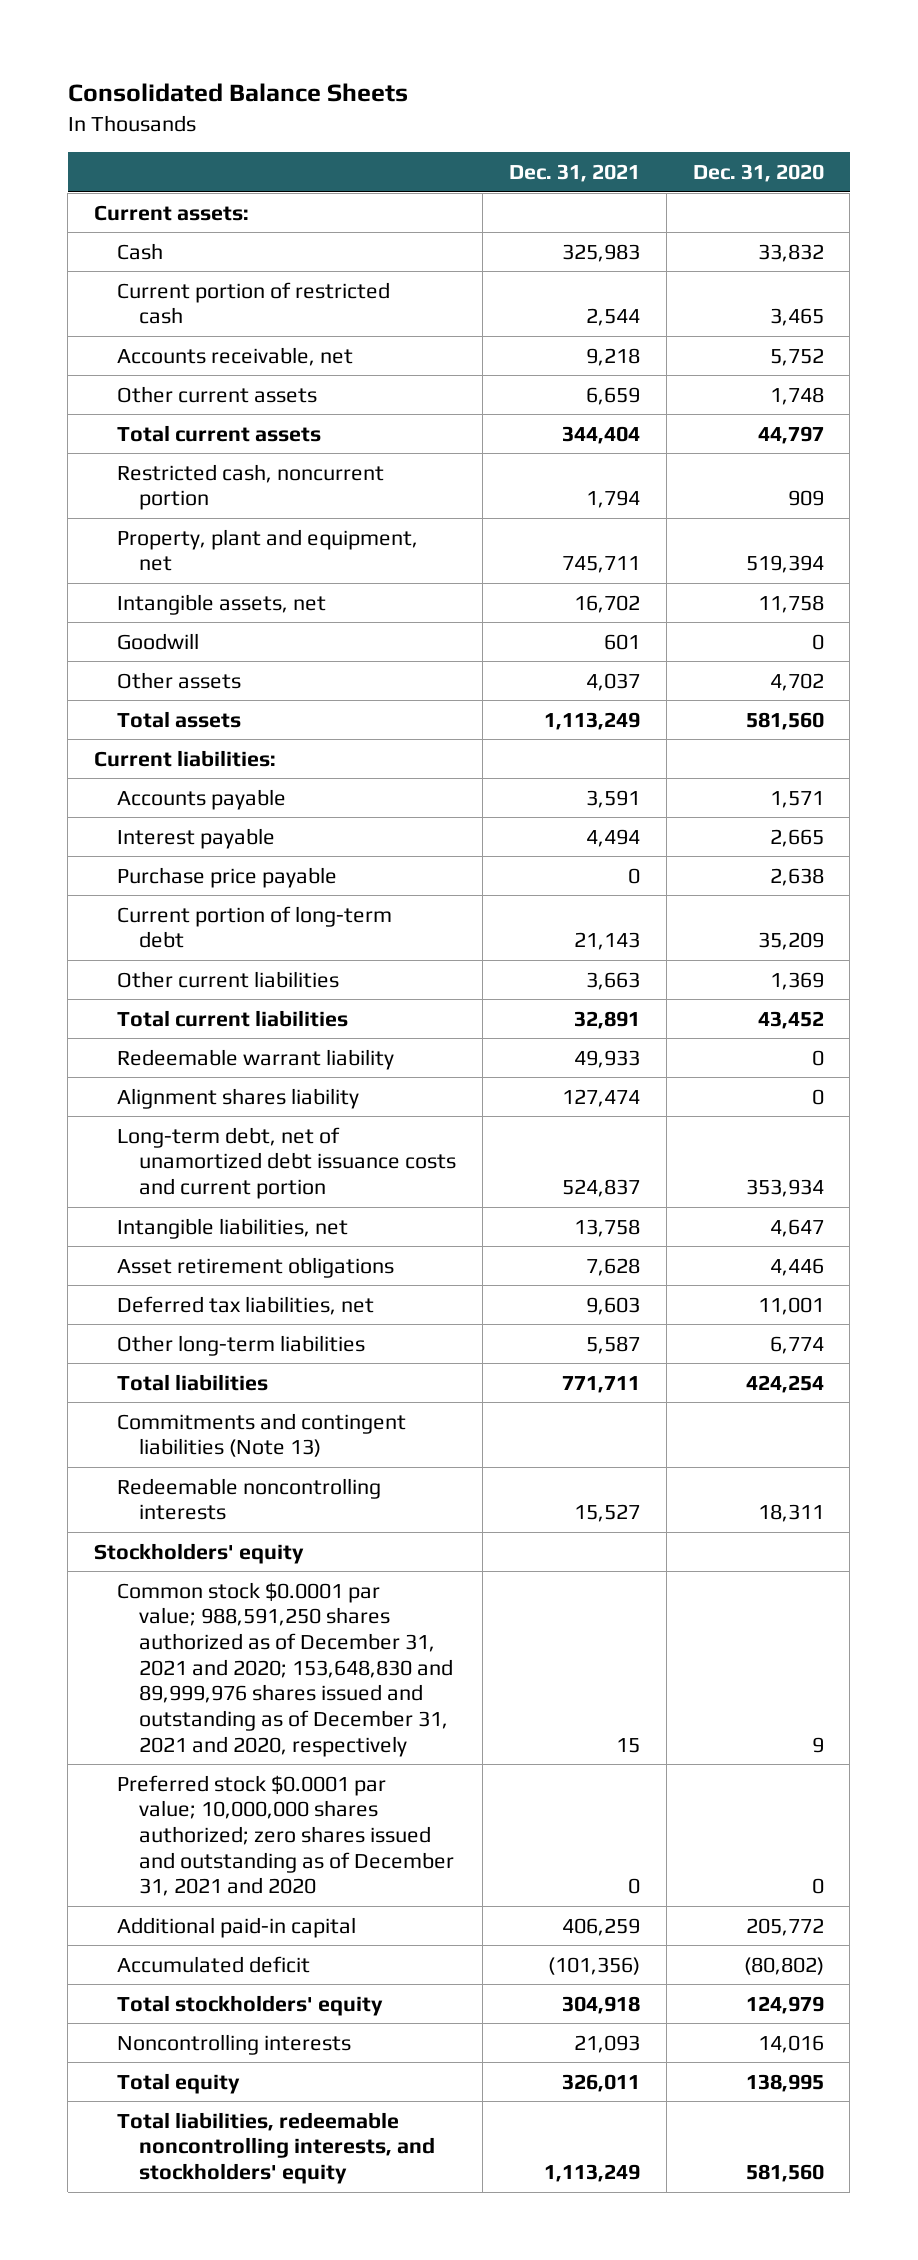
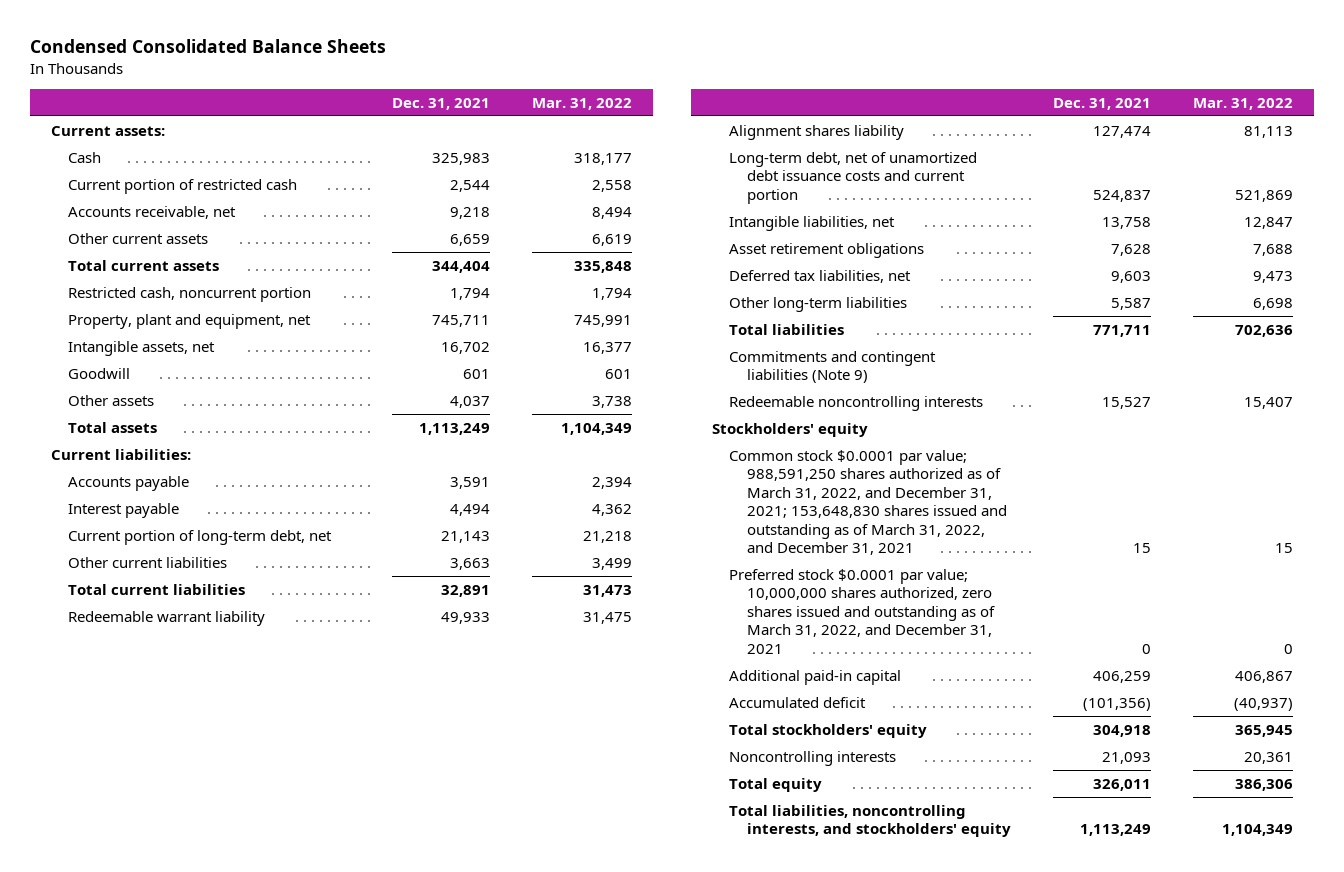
[67,83,408,103] Consolidated Balance Sheets -> [29,39,386,54] Condensed Consolidated Balance Sheets
[692,164,824,183] Dec. 31, 2020 -> none
none -> [531,97,632,110] Mar. 31, 2022
[116,866,337,888] Purchase price payable -> none
[116,905,392,949] Current portion of long-term debt -> [68,529,333,545] Current portion of long-term debt, net
[116,1412,406,1458] Commitments and contingent liabilities (Note 13) -> [729,350,937,384] Commitments and contingent liabilities (Note 9)
[116,1581,454,1757] Common stock $0.0001 par value; 988,591,250 shares authorized as of December 31, 2021 and 2020; 153,648,830 and 89,999,976 shares issued and outstanding as of December 31, 2021 and 2020, respectively -> [729,449,1008,556] Common stock $0.0001 par value; 988,591,250 shares authorized as of March 31, 2022, and December 31, 2021; 153,648,830 shares issued and outstanding as of March 31, 2022, and December 31, 2021
[116,1774,455,1897] Preferred stock $0.0001 par value; 10,000,000 shares authorized; zero shares issued and outstanding as of December 31, 2021 and 2020 -> [729,568,996,654] Preferred stock $0.0001 par value; 10,000,000 shares authorized, zero shares issued and outstanding as of March 31, 2022, and December 31, 2021
[116,2111,436,2185] Total liabilities, redeemable noncontrolling interests, and stockholders' equity -> [729,804,1012,838] Total liabilities, noncontrolling interests, and stockholders' equity

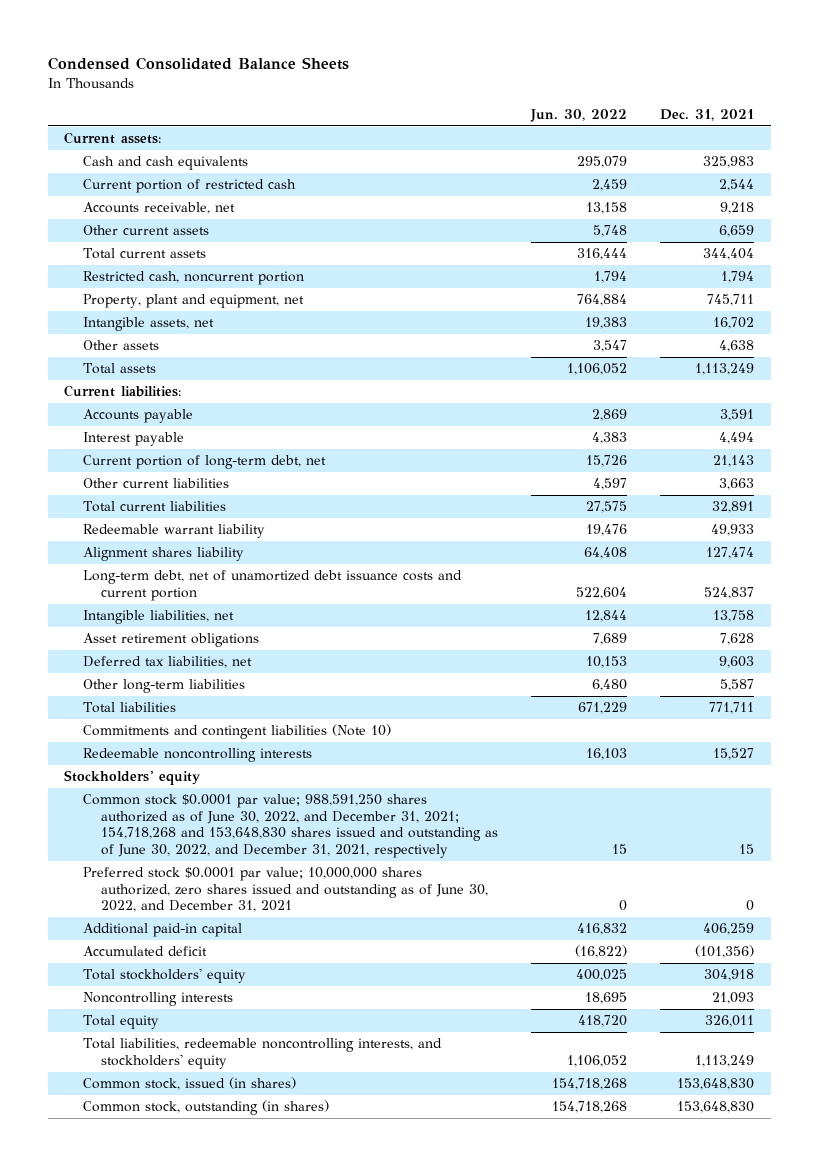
[531,97,632,110] Mar. 31, 2022 -> none
none -> [530,108,628,122] Jun. 30, 2022
[68,151,102,163] Cash -> [82,156,248,171] Cash and cash equivalents
[68,367,131,379] Goodwill -> none
[449,395,490,408] 4,037 -> [719,340,755,353] 4,638
[729,350,937,384] Commitments and contingent liabilities (Note 9) -> [82,724,391,740] Commitments and contingent liabilities (Note 10)
[729,449,1008,556] Common stock $0.0001 par value; 988,591,250 shares authorized as of March 31, 2022, and December 31, 2021; 153,648,830 shares issued and outstanding as of March 31, 2022, and December 31, 2021 -> [82,794,498,858] Common stock $0.0001 par value; 988,591,250 shares authorized as of June 30, 2022, and December 31, 2021; 154,718,268 and 153,648,830 shares issued and outstanding as of June 30, 2022, and December 31, 2021, respectively
[729,568,996,654] Preferred stock $0.0001 par value; 10,000,000 shares authorized, zero shares issued and outstanding as of March 31, 2022, and December 31, 2021 -> [82,867,488,913] Preferred stock $0.0001 par value; 10,000,000 shares authorized, zero shares issued and outstanding as of June 30, 2022, and December 31, 2021
[729,804,1012,838] Total liabilities, noncontrolling interests, and stockholders' equity -> [82,1038,442,1069] Total liabilities, redeemable noncontrolling interests, and stockholders' equity
none -> [82,1077,296,1091] Common stock, issued (in shares)
none -> [82,1100,329,1116] Common stock, outstanding (in shares)

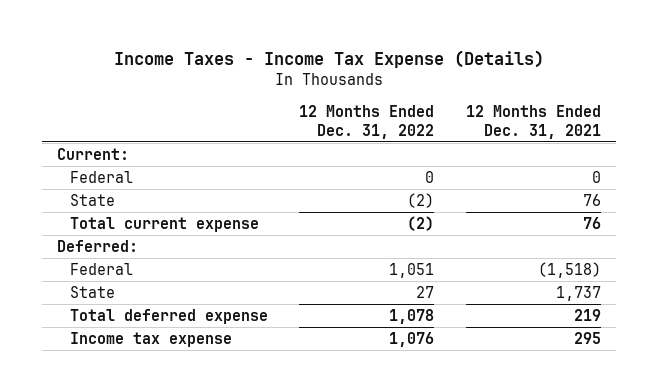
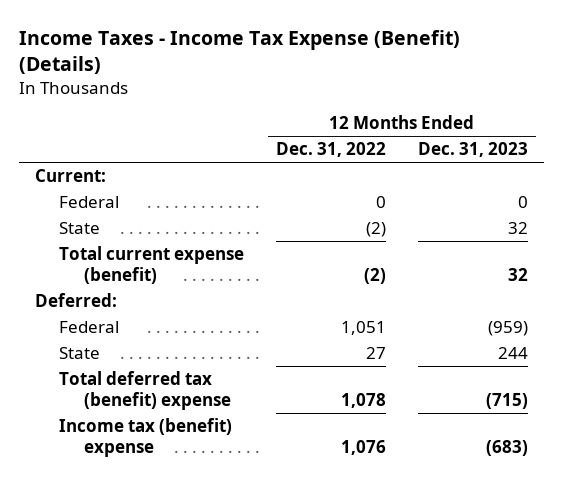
[113,49,544,68] Income Taxes - Income Tax Expense (Details) -> [18,29,460,74] Income Taxes - Income Tax Expense (Benefit) (Details)
[465,104,601,139] 12 Months Ended Dec. 31, 2021 -> none
none -> [418,142,529,158] Dec. 31, 2023
[69,216,259,232] Total current expense -> [59,246,245,285] Total current expense (benefit)
[69,308,268,324] Total deferred expense -> [59,371,231,411] Total deferred tax (benefit) expense
[69,331,232,347] Income tax expense -> [59,418,233,458] Income tax (benefit) expense

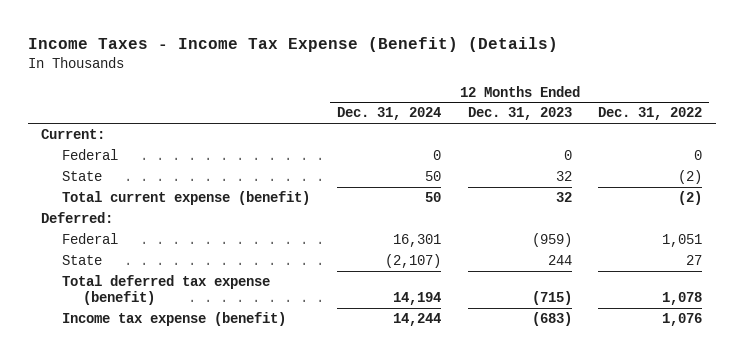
none -> [336,107,441,121] Dec. 31, 2024
[59,371,231,411] Total deferred tax (benefit) expense -> [62,274,271,306] Total deferred tax expense (benefit)
[59,418,233,458] Income tax (benefit) expense -> [62,311,287,326] Income tax expense (benefit)

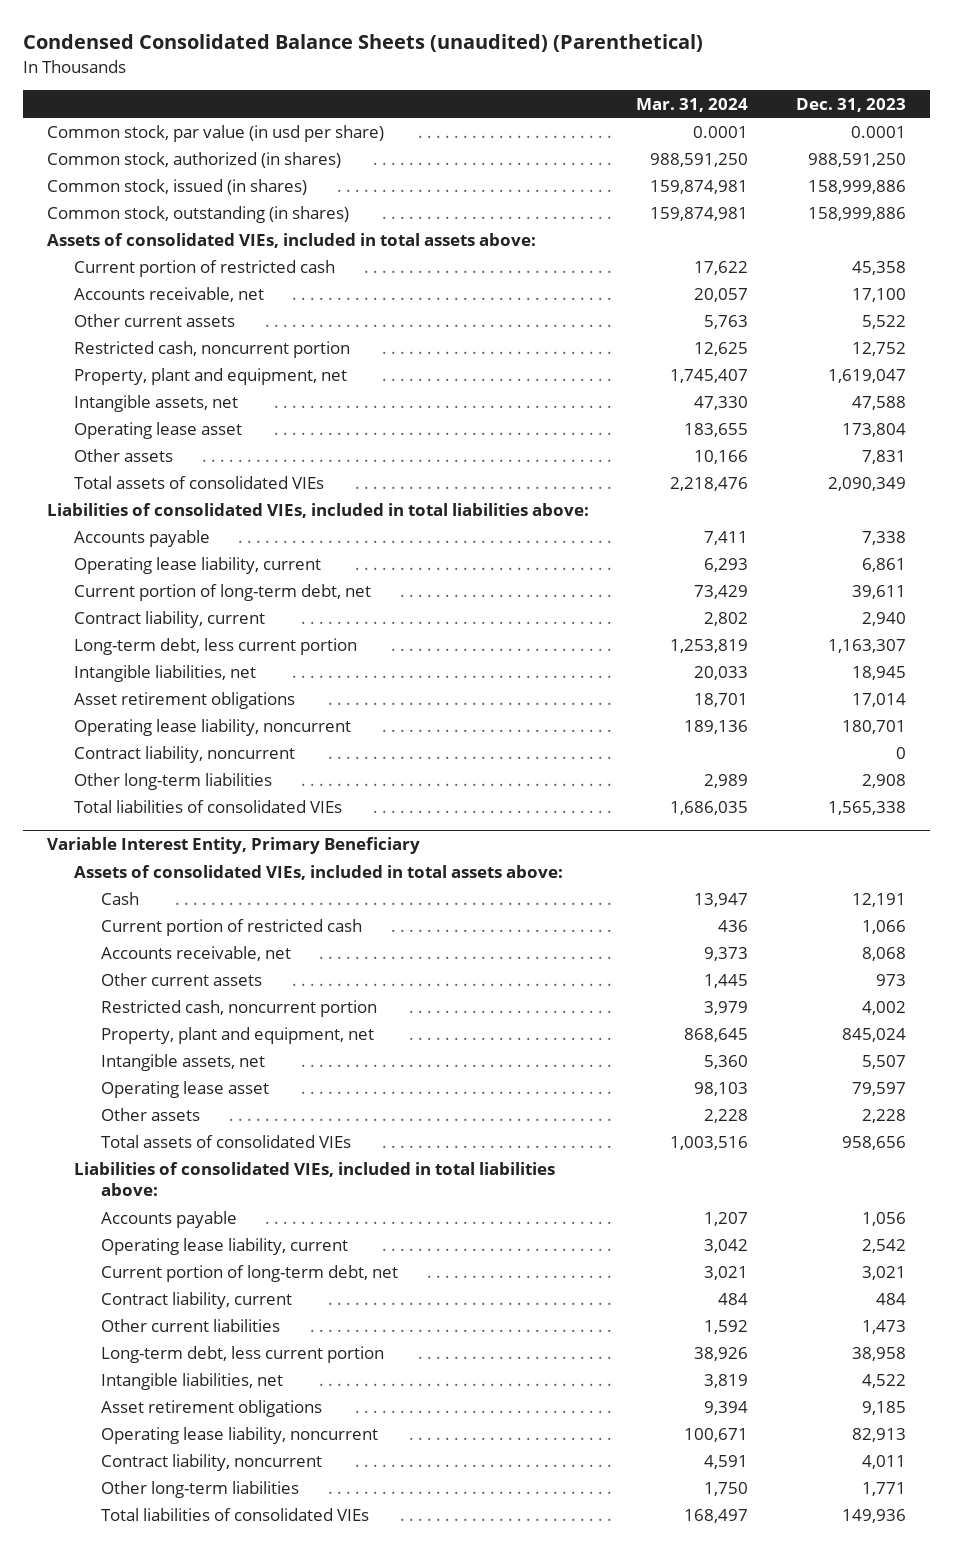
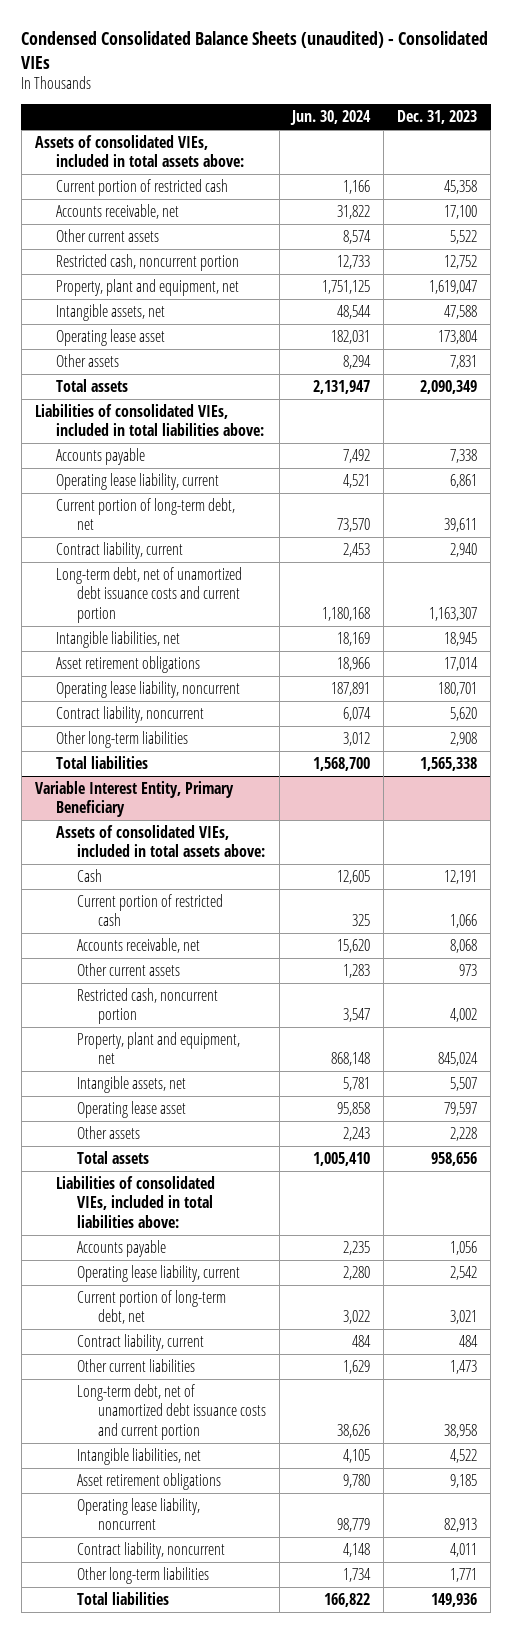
[22,34,703,53] Condensed Consolidated Balance Sheets (unaudited) (Parenthetical) -> [21,30,489,69] Condensed Consolidated Balance Sheets (unaudited) - Consolidated VIEs
[636,97,749,112] Mar. 31, 2024 -> none
none -> [290,110,372,126] Jun. 30, 2024
[46,124,384,142] Common stock, par value (in usd per share) -> none
[46,151,341,168] Common stock, authorized (in shares) -> none
[46,178,307,195] Common stock, issued (in shares) -> none
[46,205,349,223] Common stock, outstanding (in shares) -> none
[74,475,325,489] Total assets of consolidated VIEs -> [55,378,128,392] Total assets
[74,637,358,655] Long-term debt, less current portion -> [55,566,242,624] Long-term debt, net of unamortized debt issuance costs and current portion
[896,746,907,759] 0 -> [450,706,478,721] 5,620
[74,799,343,813] Total liabilities of consolidated VIEs -> [55,755,148,769] Total liabilities
[101,1134,352,1148] Total assets of consolidated VIEs -> [76,1150,149,1164] Total assets
[101,1345,385,1363] Long-term debt, less current portion -> [76,1383,266,1441] Long-term debt, net of unamortized debt issuance costs and current portion
[101,1507,370,1521] Total liabilities of consolidated VIEs -> [76,1591,169,1605] Total liabilities

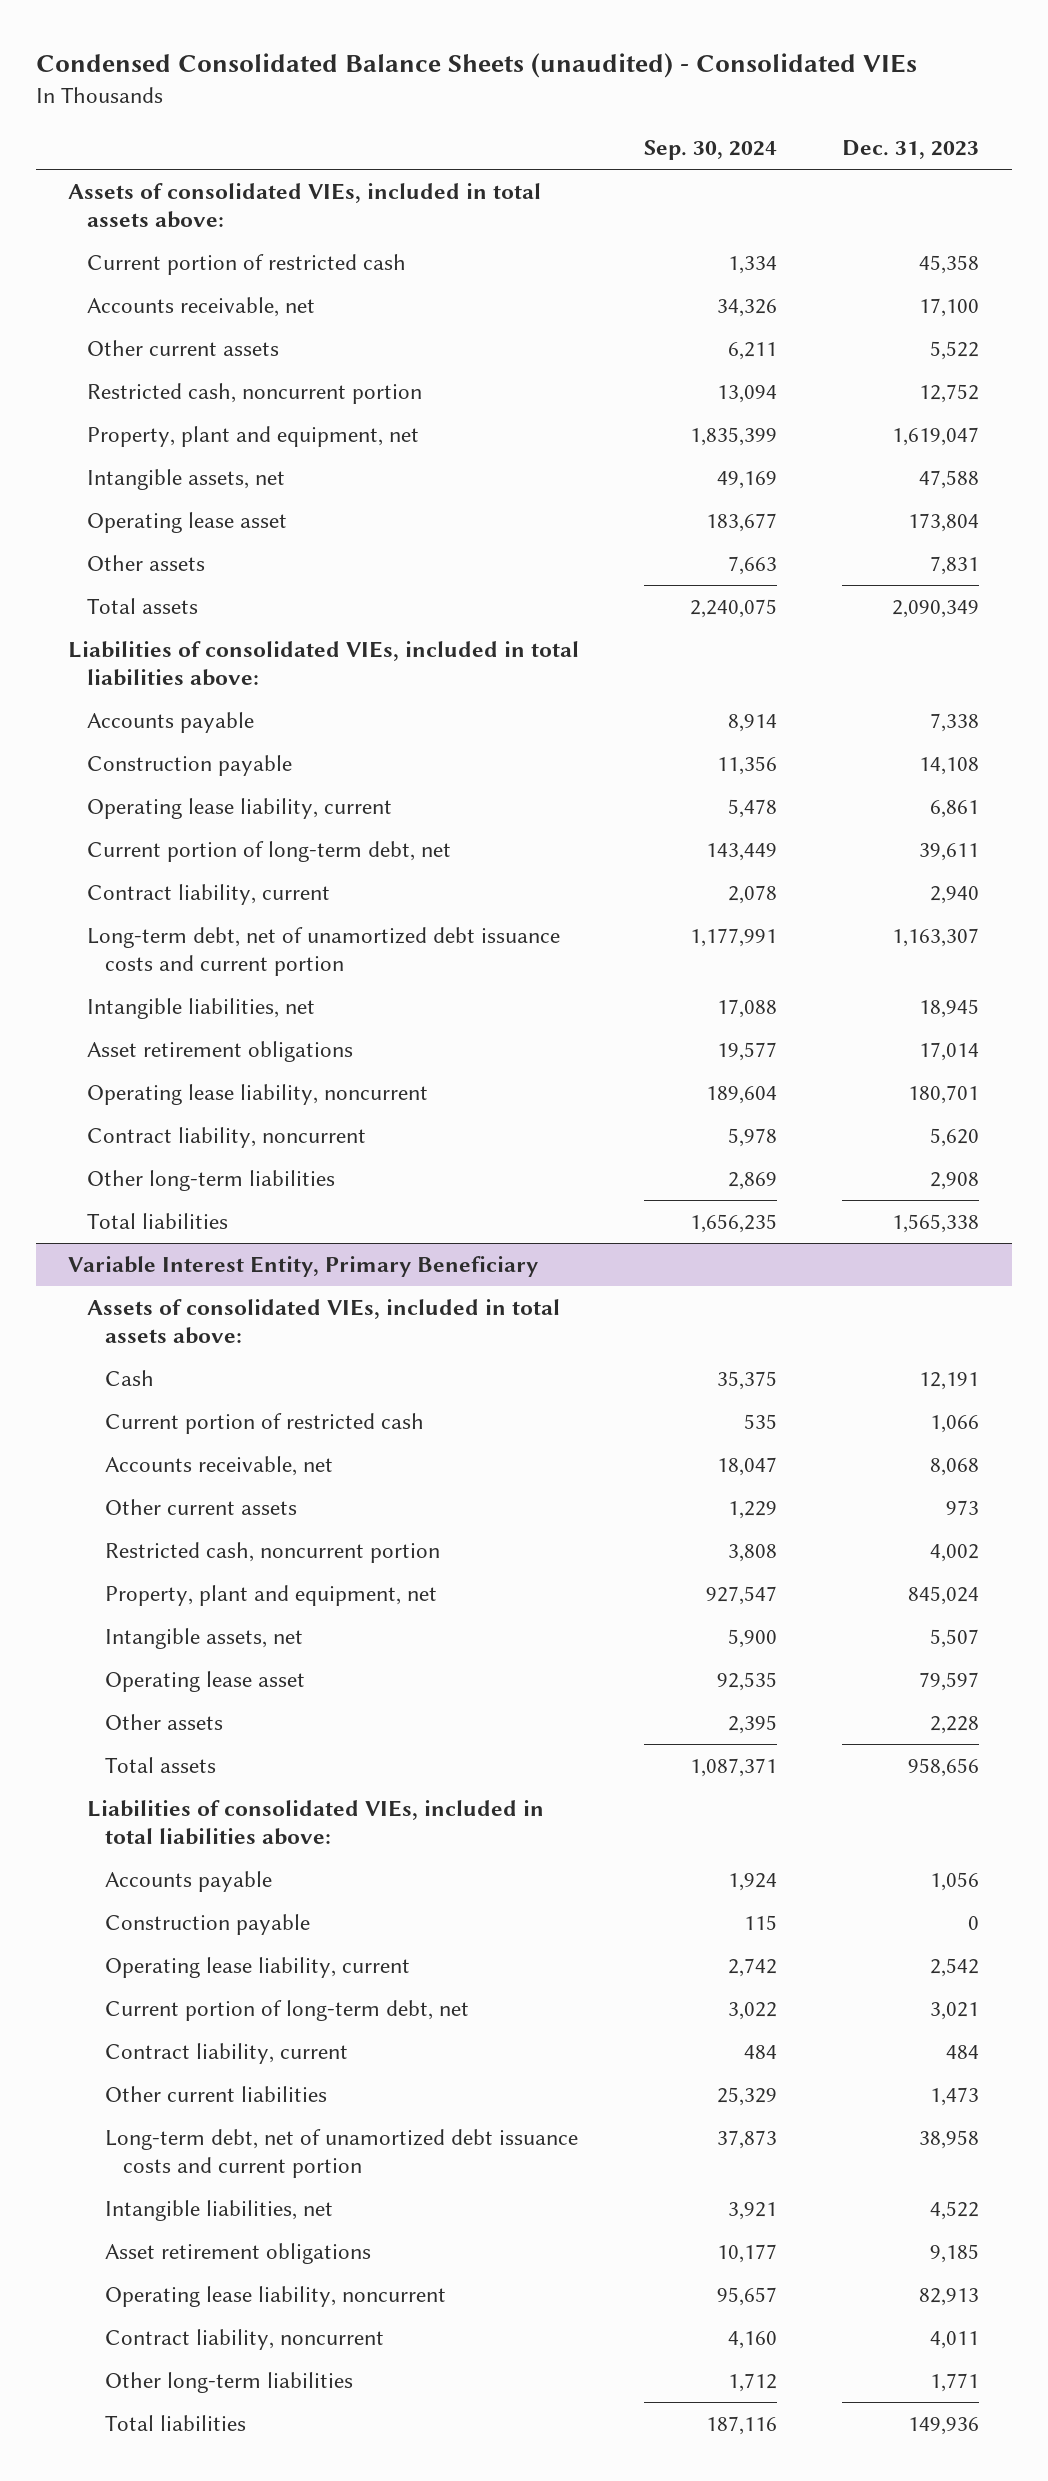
[290,110,372,126] Jun. 30, 2024 -> none
none -> [644,139,778,160] Sep. 30, 2024
none -> [86,755,292,777] Construction payable
none -> [104,1914,310,1936] Construction payable

